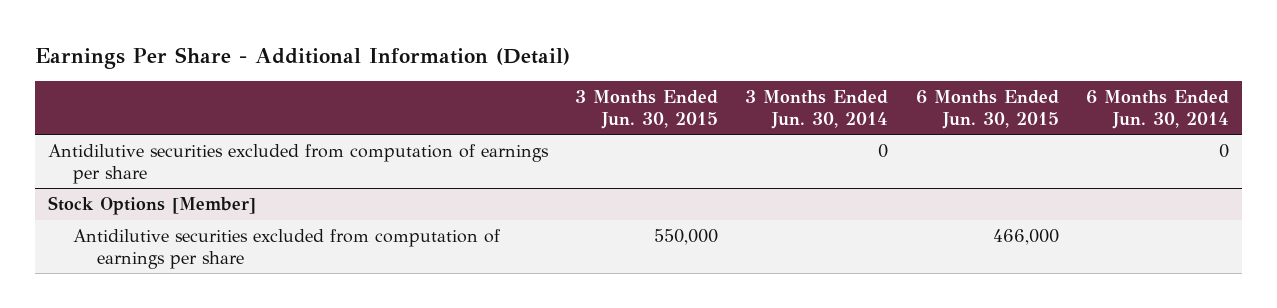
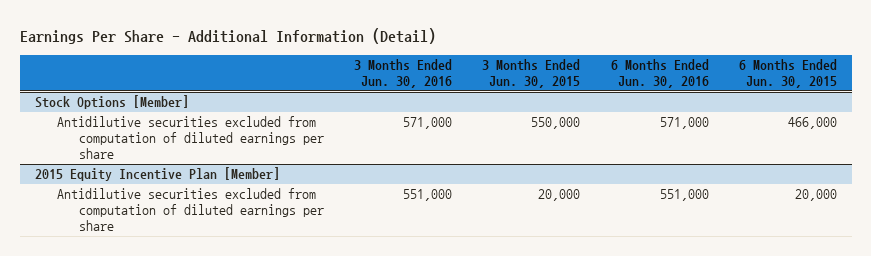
[745,89,889,129] 3 Months Ended Jun. 30, 2014 -> none
[1085,89,1229,129] 6 Months Ended Jun. 30, 2014 -> none
none -> [354,59,453,89] 3 Months Ended Jun. 30, 2016
none -> [610,59,709,89] 6 Months Ended Jun. 30, 2016
[48,143,550,184] Antidilutive securities excluded from computation of earnings per share -> none
[72,228,501,269] Antidilutive securities excluded from computation of earnings per share -> [56,116,324,160] Antidilutive securities excluded from computation of diluted earnings per share
none -> [34,167,280,182] 2015 Equity Incentive Plan [Member]
none -> [56,188,324,232] Antidilutive securities excluded from computation of diluted earnings per share

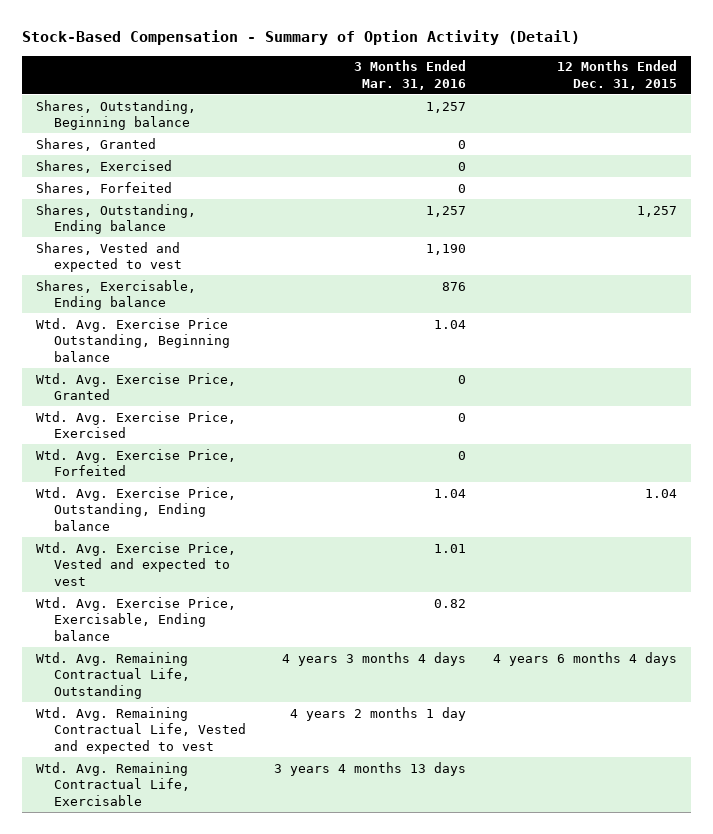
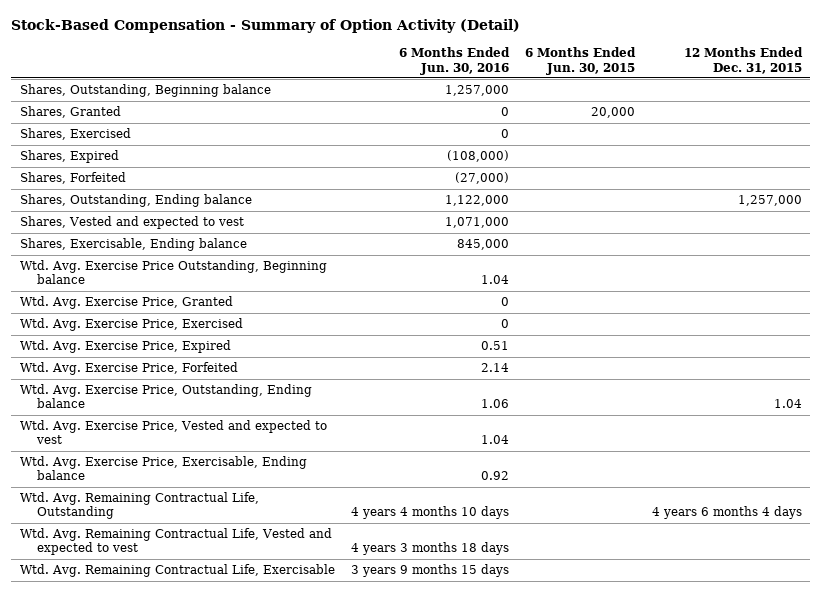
[353,60,466,90] 3 Months Ended Mar. 31, 2016 -> none
none -> [398,47,510,75] 6 Months Ended Jun. 30, 2016
none -> [525,47,637,75] 6 Months Ended Jun. 30, 2015
none -> [19,150,119,164] Shares, Expired
[637,205,678,217] 1,257 -> [737,195,802,207] 1,257,000
none -> [19,340,231,354] Wtd. Avg. Exercise Price, Expired

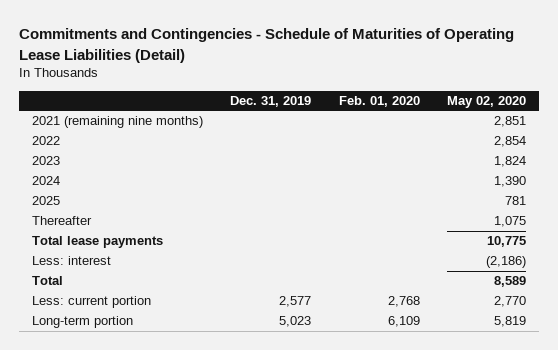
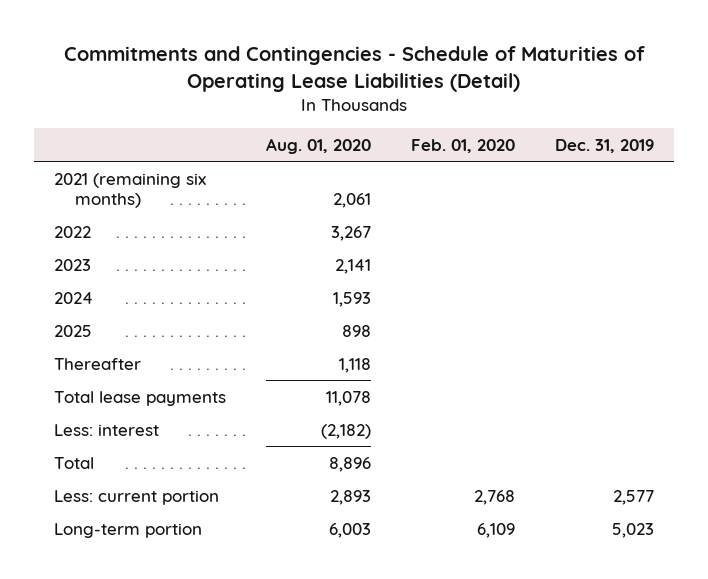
[446,95,526,108] May 02, 2020 -> none
none -> [266,137,372,154] Aug. 01, 2020
[32,116,204,129] 2021 (remaining nine months) -> [54,172,207,208] 2021 (remaining six months)

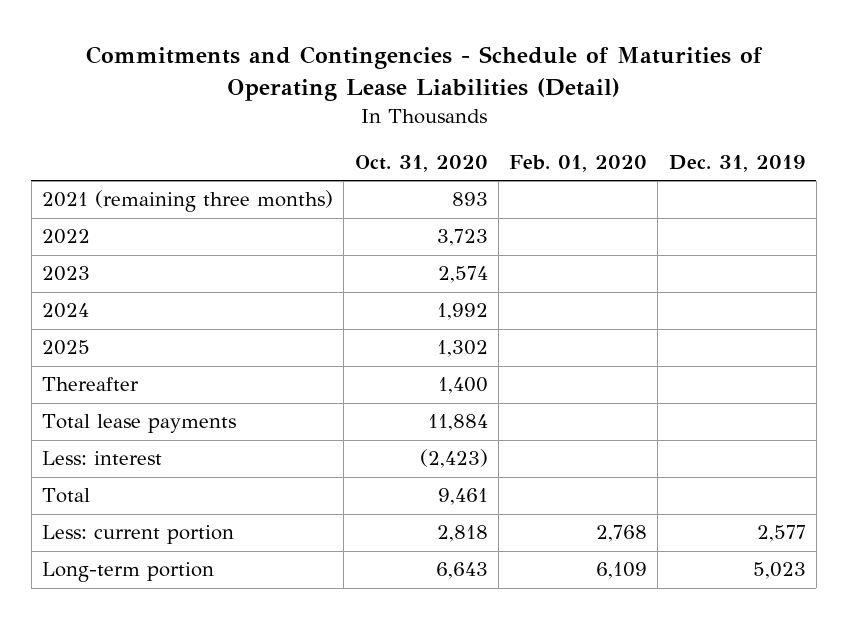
[266,137,372,154] Aug. 01, 2020 -> none
none -> [354,154,488,172] Oct. 31, 2020
[54,172,207,208] 2021 (remaining six months) -> [42,190,334,213] 2021 (remaining three months)

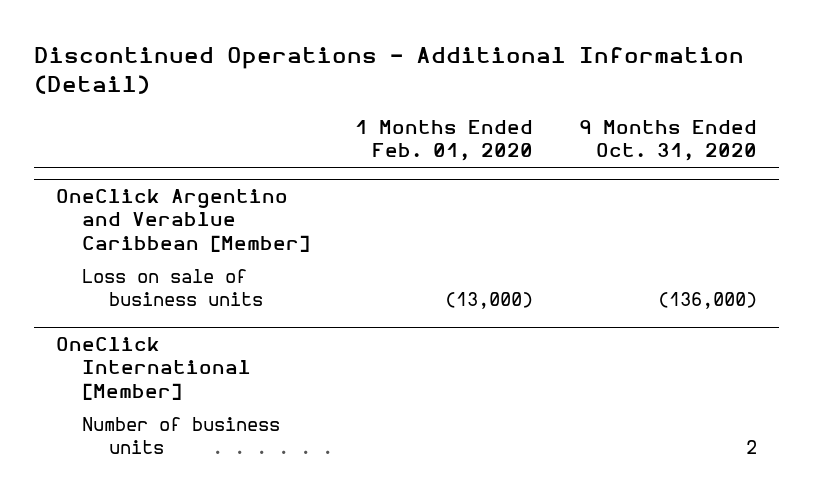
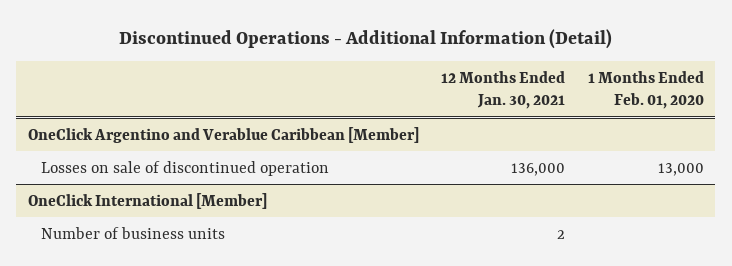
[578,120,757,162] 9 Months Ended Oct. 31, 2020 -> none
none -> [441,71,566,110] 12 Months Ended Jan. 30, 2021
[82,268,263,306] Loss on sale of business units -> [40,160,329,176] Losses on sale of discontinued operation
[445,291,534,309] (13,000) -> [657,162,704,176] 13,000

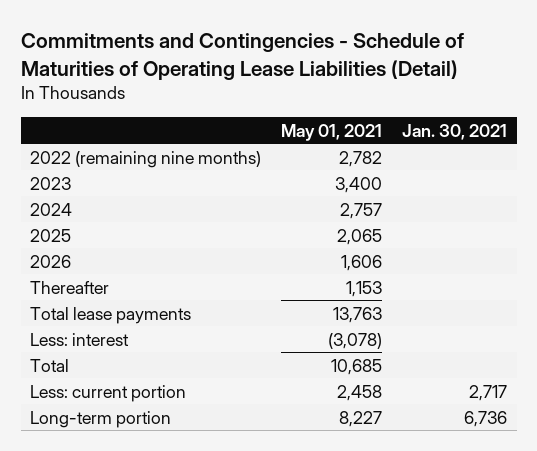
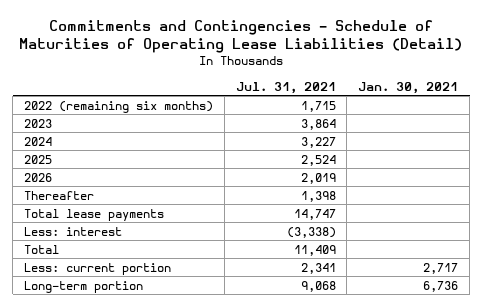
[281,123,383,141] May 01, 2021 -> none
none -> [235,81,336,94] Jul. 31, 2021
[30,150,262,168] 2022 (remaining nine months) -> [23,100,213,113] 2022 (remaining six months)

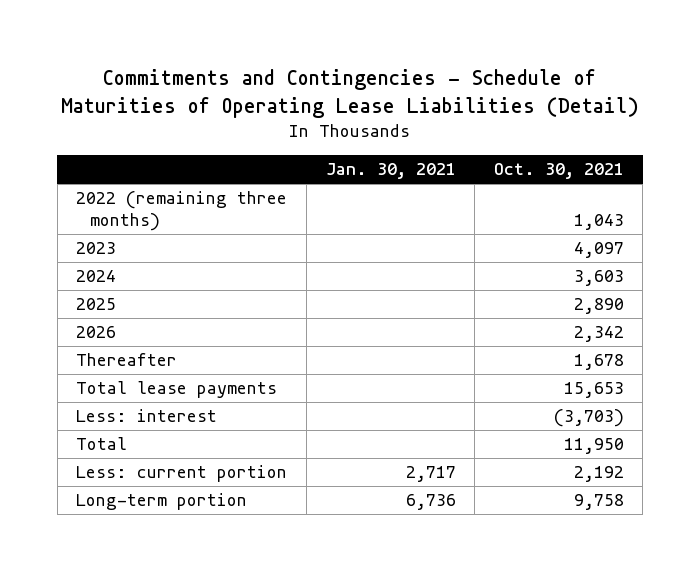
[235,81,336,94] Jul. 31, 2021 -> none
none -> [493,163,624,180] Oct. 30, 2021
[23,100,213,113] 2022 (remaining six months) -> [76,191,288,232] 2022 (remaining three months)

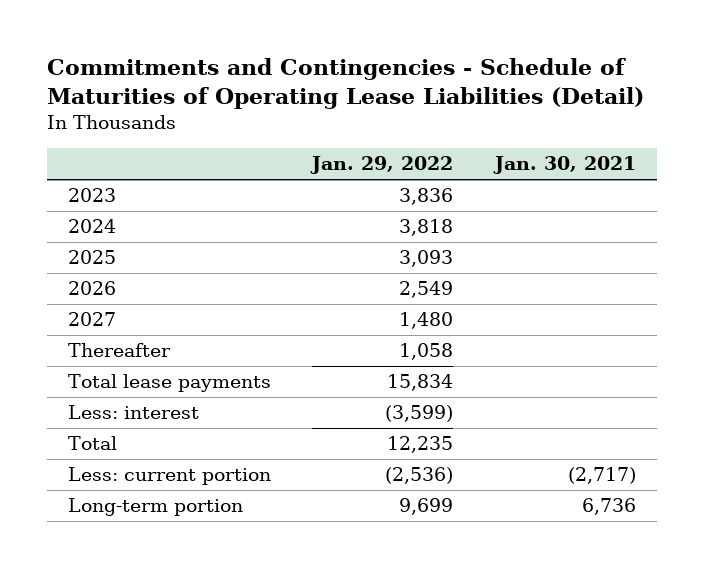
[493,163,624,180] Oct. 30, 2021 -> none
none -> [310,156,454,175] Jan. 29, 2022
[76,191,288,232] 2022 (remaining three months) -> none
none -> [67,312,116,327] 2027
[405,466,456,483] 2,717 -> [567,467,636,485] (2,717)

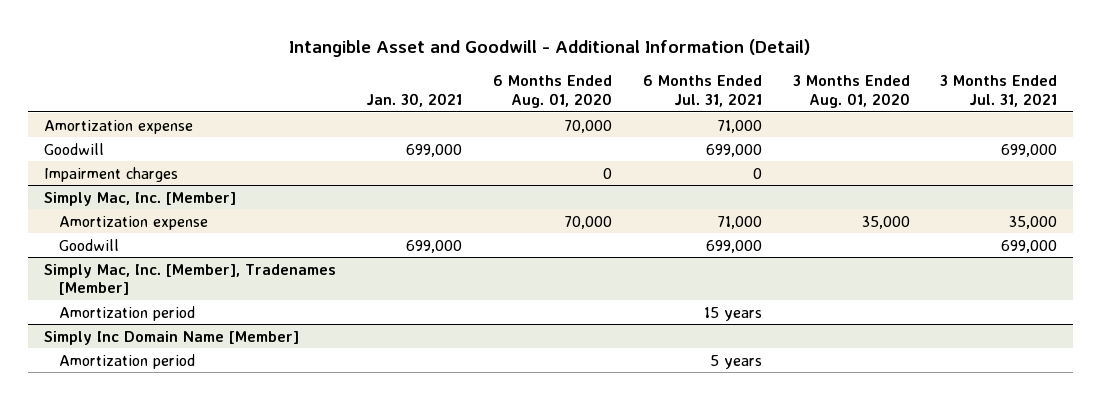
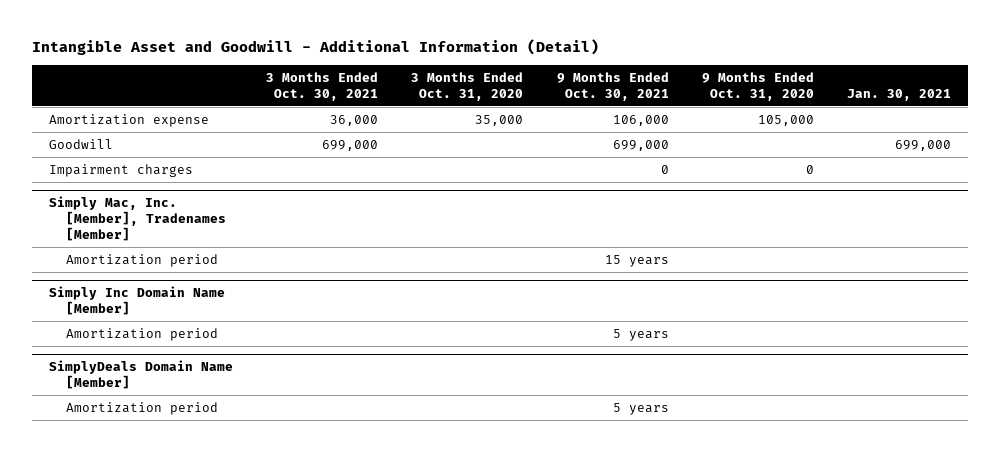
[493,75,613,109] 6 Months Ended Aug. 01, 2020 -> none
[642,75,762,108] 6 Months Ended Jul. 31, 2021 -> none
[792,75,910,109] 3 Months Ended Aug. 01, 2020 -> none
[940,75,1058,108] 3 Months Ended Jul. 31, 2021 -> none
none -> [266,71,379,101] 3 Months Ended Oct. 30, 2021
none -> [411,71,524,101] 3 Months Ended Oct. 31, 2020
none -> [556,71,669,101] 9 Months Ended Oct. 30, 2021
none -> [701,71,814,101] 9 Months Ended Oct. 31, 2020
[43,191,236,206] Simply Mac, Inc. [Member] -> none
[58,215,208,230] Amortization expense -> none
[58,238,119,251] Goodwill -> none
none -> [49,360,234,390] SimplyDeals Domain Name [Member]
none -> [66,401,219,415] Amortization period

